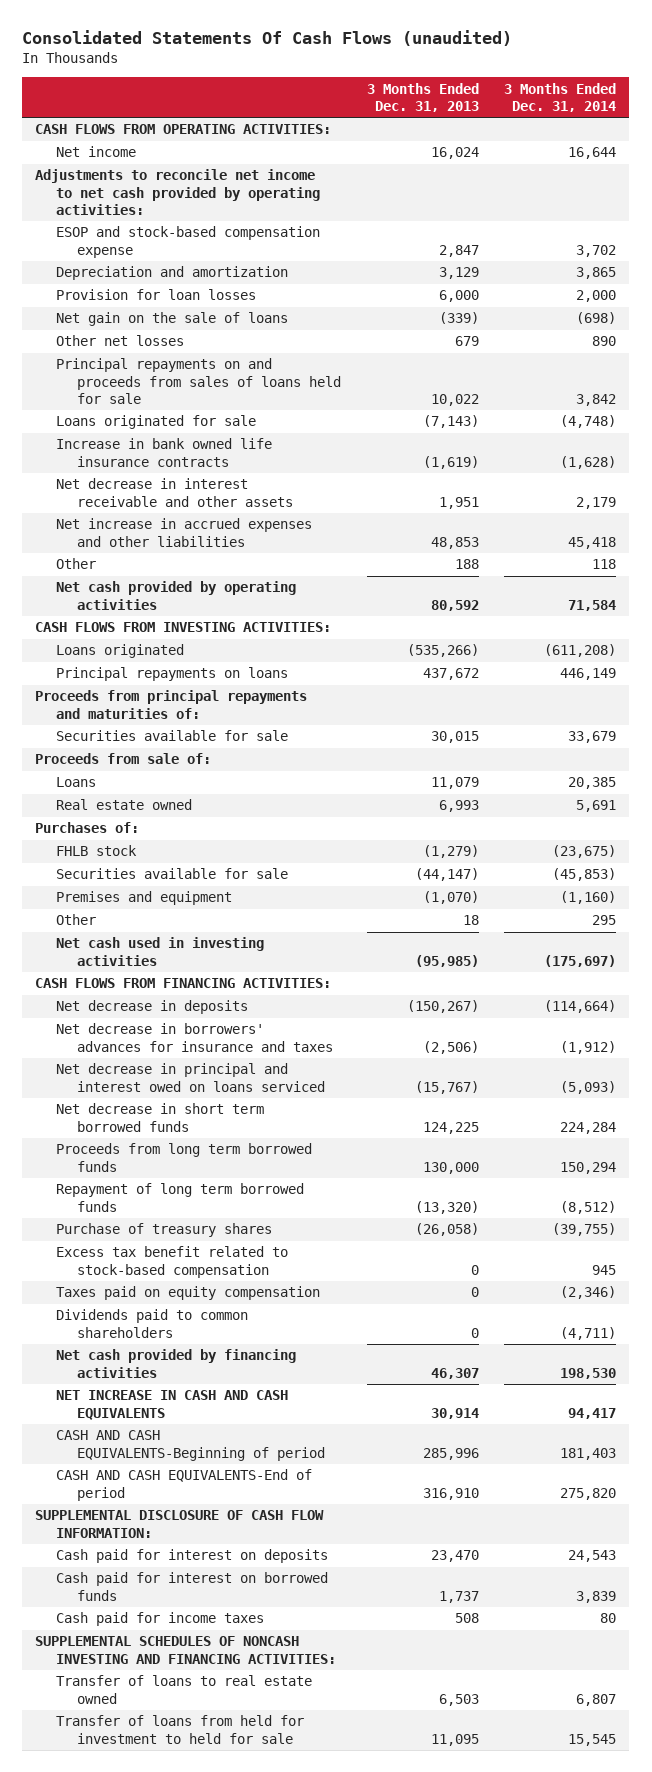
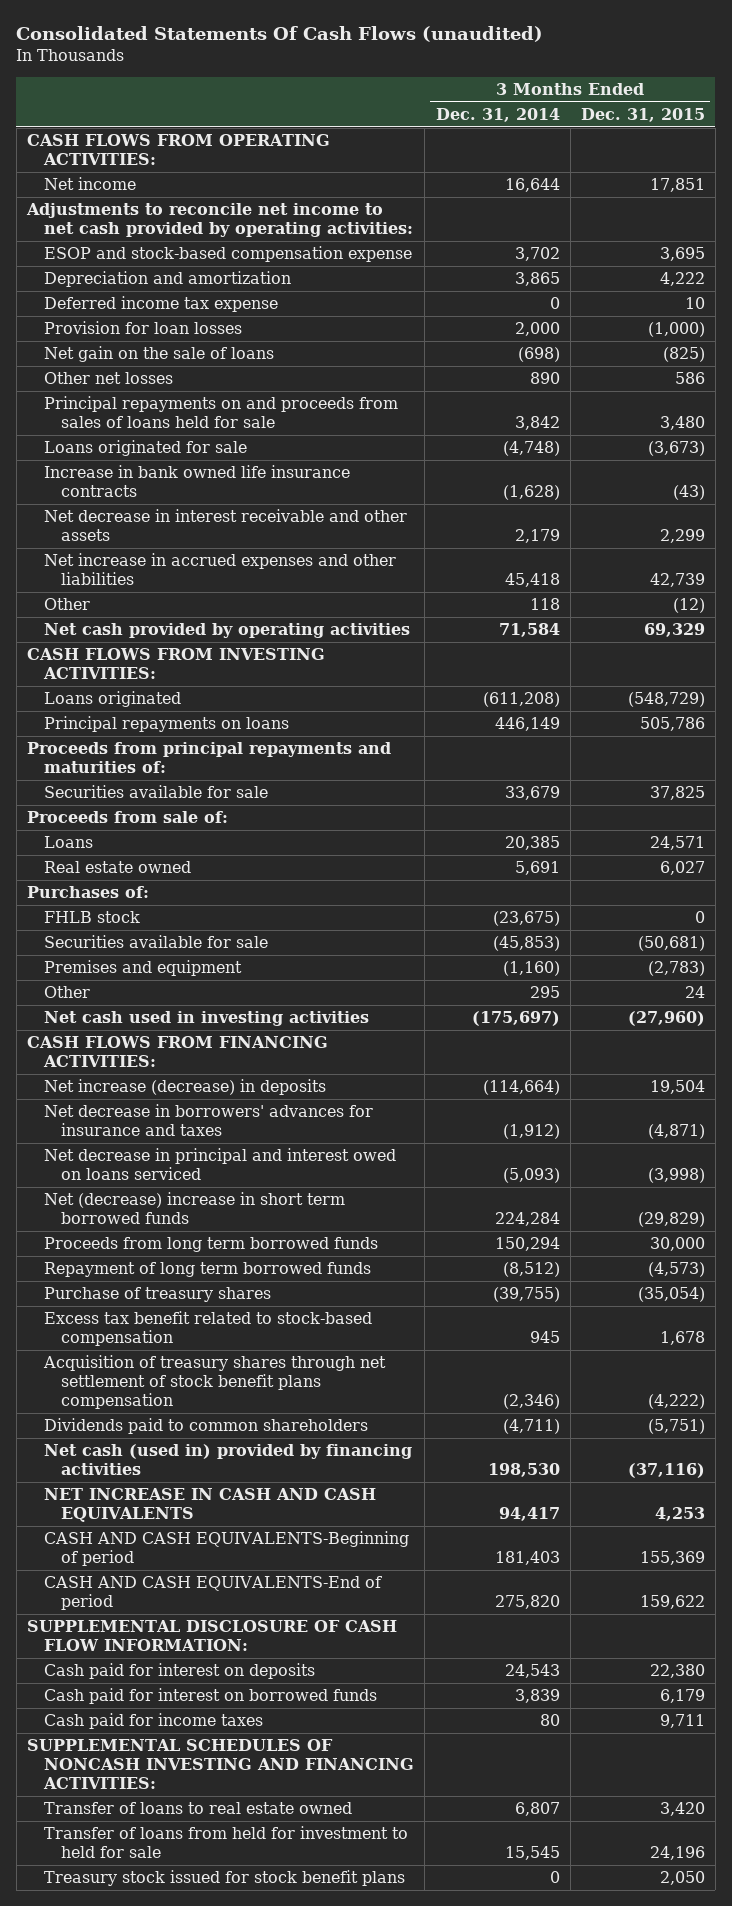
[366,82,479,113] 3 Months Ended Dec. 31, 2013 -> none
none -> [580,108,705,123] Dec. 31, 2015
none -> [44,296,279,313] Deferred income tax expense
[56,1000,249,1015] Net decrease in deposits -> [44,1079,327,1096] Net increase (decrease) in deposits
[56,1103,265,1132] Net decrease in short term borrowed funds -> [44,1192,346,1224] Net (decrease) increase in short term borrowed funds
[56,1286,321,1301] Taxes paid on equity compensation -> [43,1355,387,1409] Acquisition of treasury shares through net settlement of stock benefit plans compensation
[56,1349,297,1378] Net cash provided by financing activities -> [44,1444,413,1475] Net cash (used in) provided by financing activities
none -> [44,1870,406,1887] Treasury stock issued for stock benefit plans

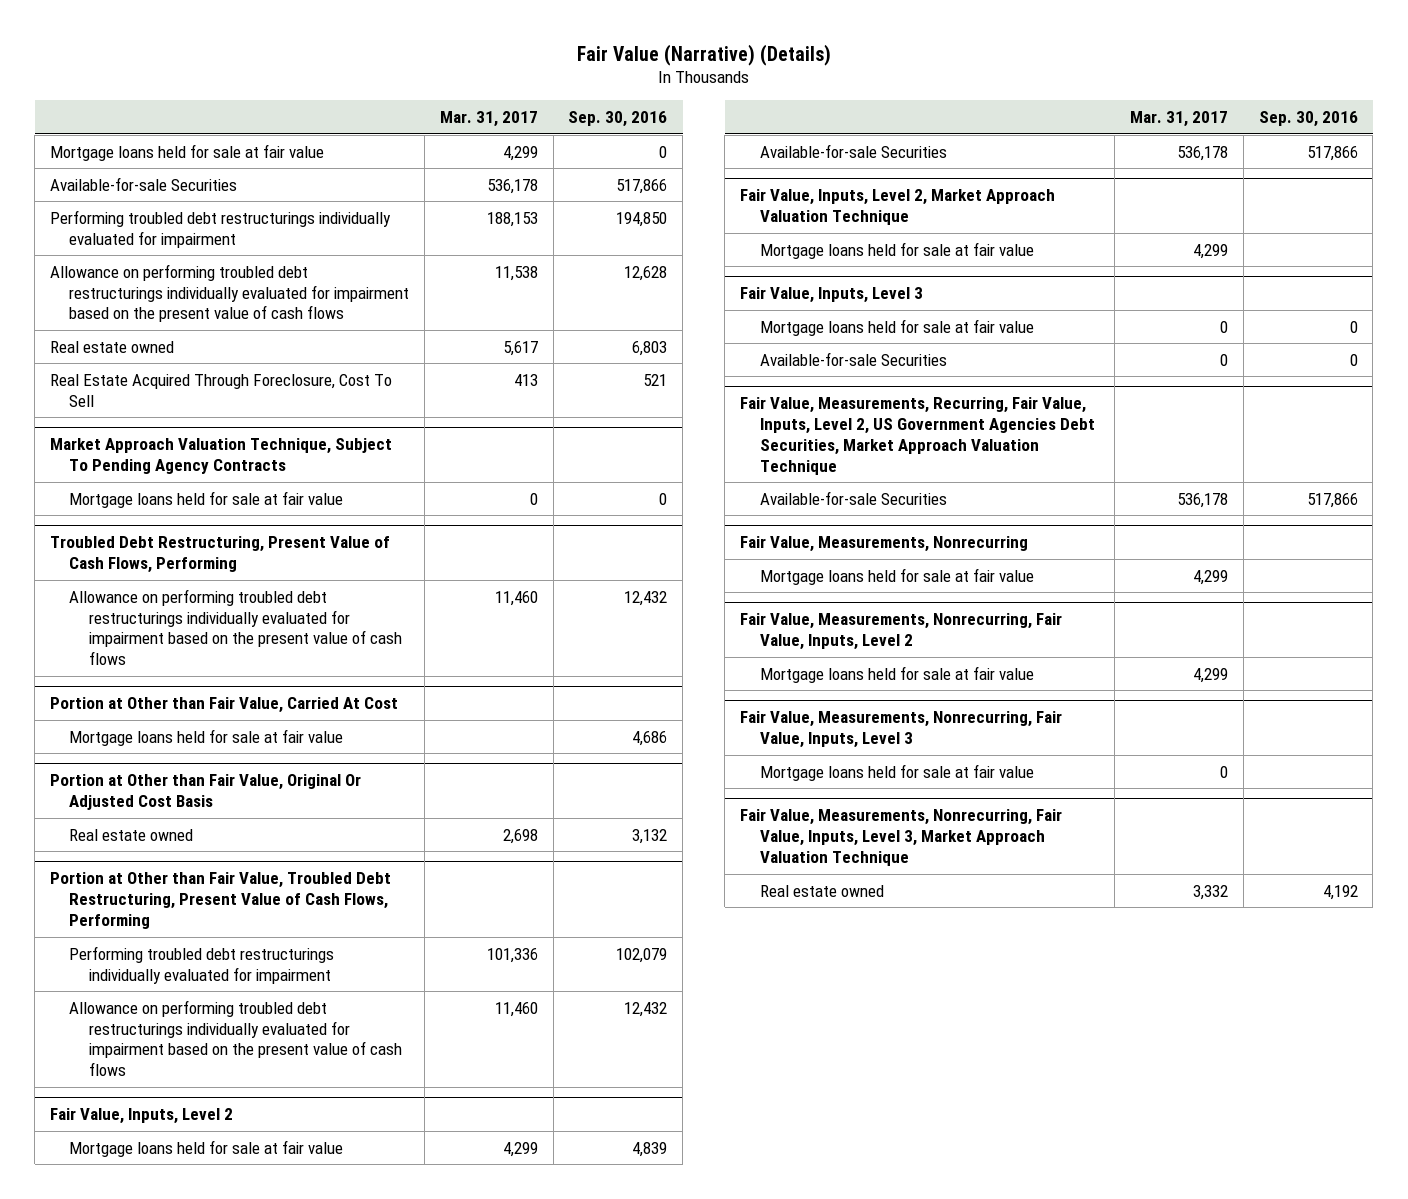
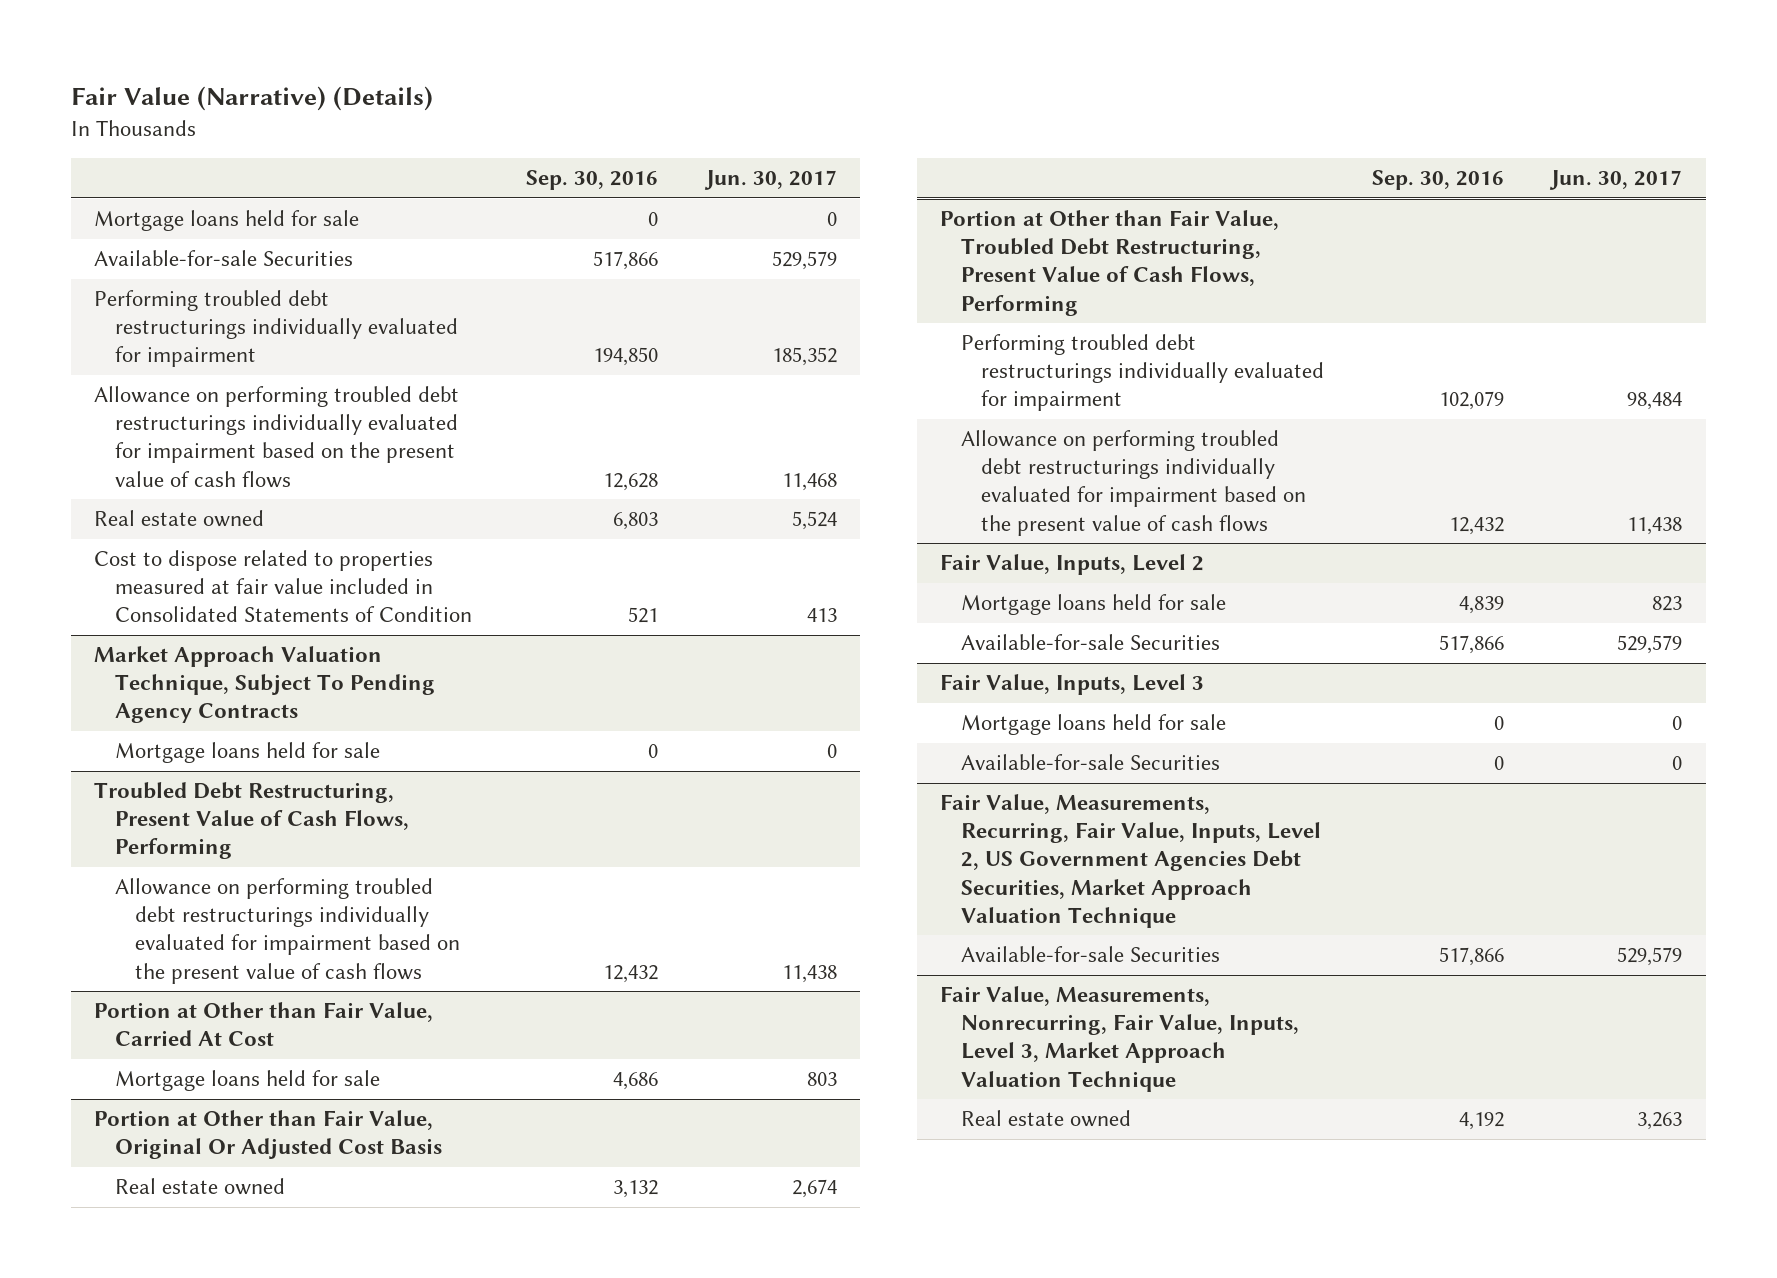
[439,110,538,127] Mar. 31, 2017 -> none
none -> [703,170,837,191] Jun. 30, 2017
[49,143,324,161] Mortgage loans held for sale at fair value -> [94,210,360,232] Mortgage loans held for sale
[49,373,392,407] Real Estate Acquired Through Foreclosure, Cost To Sell -> [94,550,472,623] Cost to dispose related to properties measured at fair value included in Consolidated Statements of Condition
[69,490,344,508] Mortgage loans held for sale at fair value -> [114,742,380,764] Mortgage loans held for sale
[69,728,344,746] Mortgage loans held for sale at fair value -> [114,1070,380,1092] Mortgage loans held for sale
[69,1139,344,1157] Mortgage loans held for sale at fair value -> [960,594,1226,616] Mortgage loans held for sale
[740,189,1056,225] Fair Value, Inputs, Level 2, Market Approach Valuation Technique -> none
[759,241,1034,259] Mortgage loans held for sale at fair value -> none
[759,318,1034,336] Mortgage loans held for sale at fair value -> [960,714,1226,736] Mortgage loans held for sale
[740,536,1029,553] Fair Value, Measurements, Nonrecurring -> none
[759,567,1034,585] Mortgage loans held for sale at fair value -> none
[740,613,1063,650] Fair Value, Measurements, Nonrecurring, Fair Value, Inputs, Level 2 -> none
[759,665,1034,683] Mortgage loans held for sale at fair value -> none
[740,711,1063,748] Fair Value, Measurements, Nonrecurring, Fair Value, Inputs, Level 3 -> none
[759,763,1034,781] Mortgage loans held for sale at fair value -> none

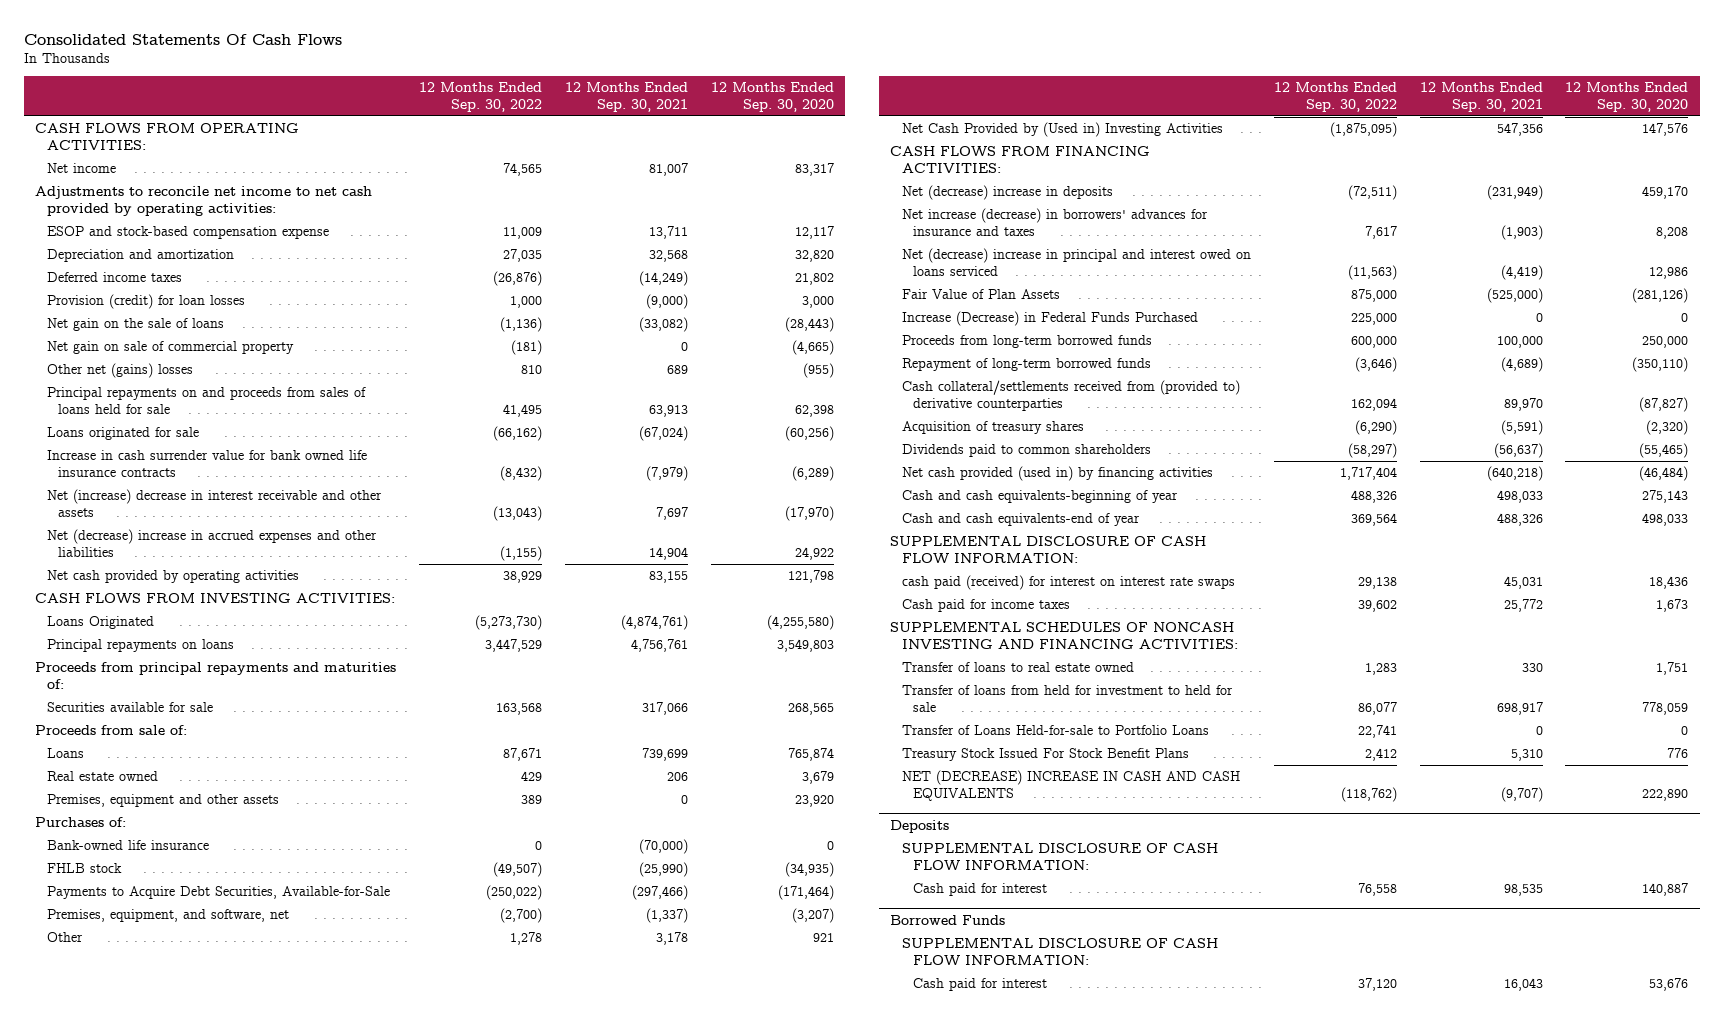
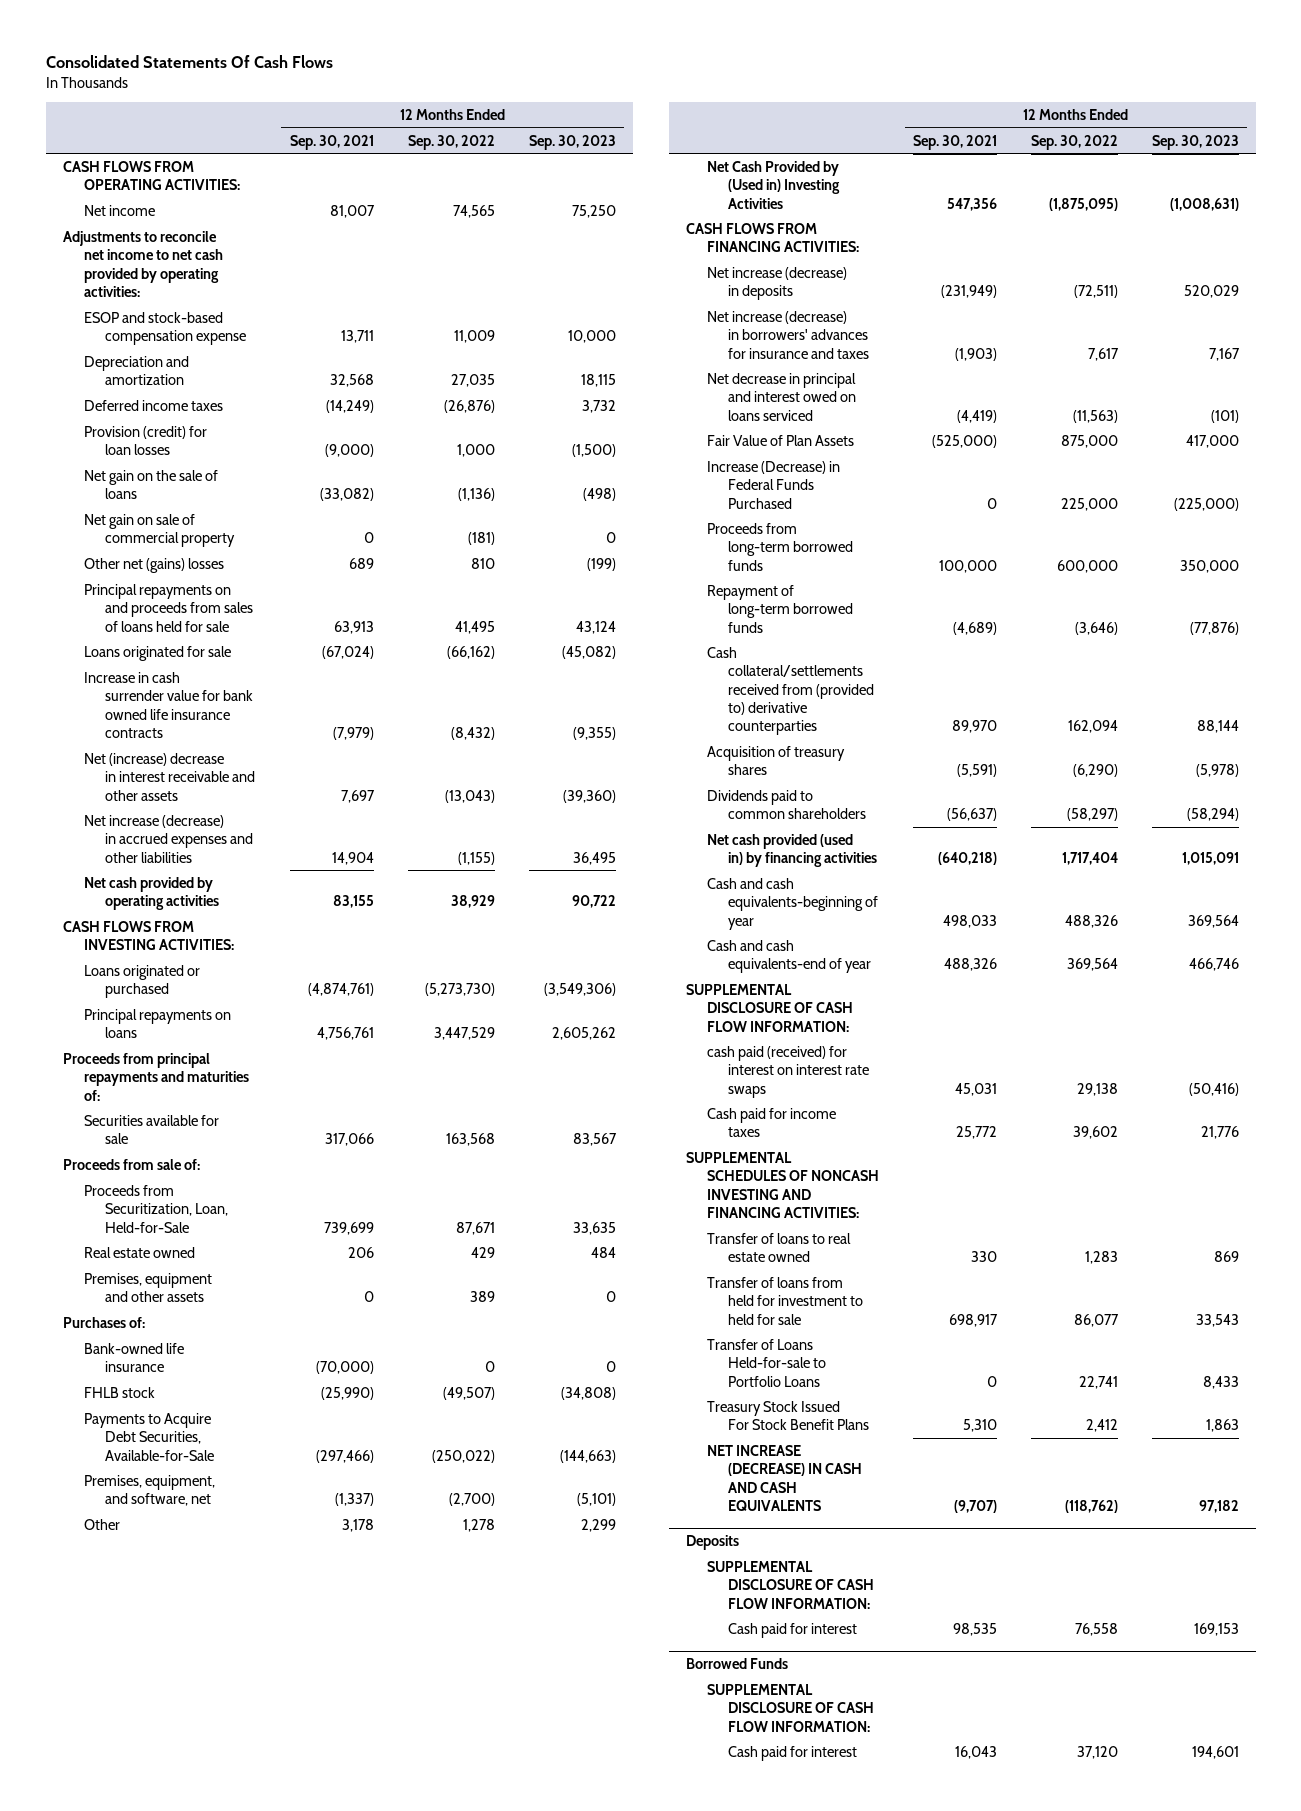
[710,82,834,112] 12 Months Ended Sep. 30, 2020 -> none
none -> [528,134,616,150] Sep. 30, 2023
[46,529,377,557] Net (decrease) increase in accrued expenses and other liabilities -> [83,814,254,863] Net increase (decrease) in accrued expenses and other liabilities
[46,616,154,630] Loans Originated -> [83,964,200,999] Loans originated or purchased
[46,748,84,759] Loans -> [83,1184,229,1233] Proceeds from Securitization, Loan, Held-for-Sale
[901,185,1113,201] Net (decrease) increase in deposits -> [707,266,848,301] Net increase (decrease) in deposits
[901,248,1251,276] Net (decrease) increase in principal and interest owed on loans serviced -> [707,372,857,421] Net decrease in principal and interest owed on loans serviced
[901,770,1240,801] NET (DECREASE) INCREASE IN CASH AND CASH EQUIVALENTS -> [707,1444,863,1512] NET INCREASE (DECREASE) IN CASH AND CASH EQUIVALENTS

